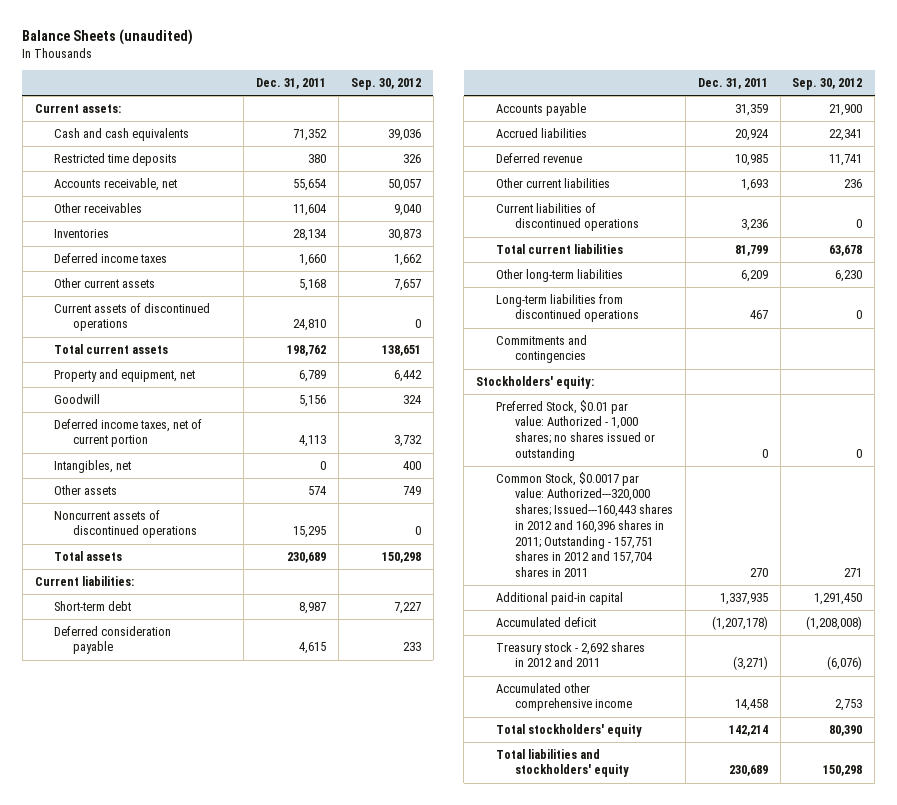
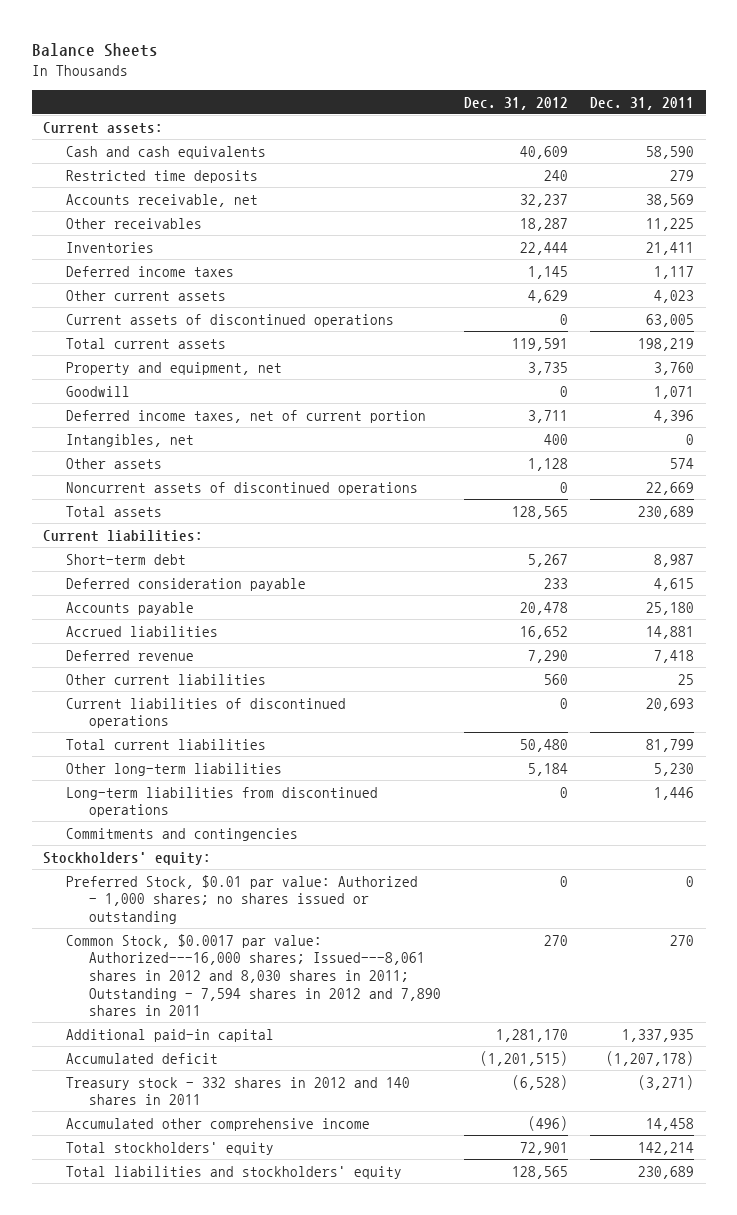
[22,29,194,46] Balance Sheets (unaudited) -> [31,42,158,57] Balance Sheets
[350,78,421,91] Sep. 30, 2012 -> none
none -> [463,96,568,110] Dec. 31, 2012
[293,128,328,141] 71,352 -> [646,145,695,159] 58,590
[308,153,327,163] 380 -> [670,169,695,181] 279
[293,178,327,191] 55,654 -> [646,193,695,207] 38,569
[293,203,327,216] 11,604 -> [646,217,695,231] 11,225
[293,228,327,241] 28,134 -> [646,241,695,255] 21,411
[299,253,327,266] 1,660 -> [654,265,695,279] 1,117
[299,278,327,291] 5,168 -> [654,289,695,303] 4,023
[293,319,327,332] 24,810 -> [646,313,695,327] 63,005
[287,344,327,356] 198,762 -> [638,337,695,351] 198,219
[299,369,327,382] 6,789 -> [654,361,695,375] 3,760
[299,394,327,407] 5,156 -> [654,385,695,399] 1,071
[299,435,327,448] 4,113 -> [654,409,695,423] 4,396
[293,526,327,539] 15,295 -> [646,481,695,495] 22,669
[734,103,768,116] 31,359 -> [646,601,695,615] 25,180
[734,128,768,141] 20,924 -> [646,625,695,639] 14,881
[734,153,768,166] 10,985 -> [654,649,695,663] 7,418
[740,178,768,191] 1,693 -> [678,673,695,685] 25
[740,219,768,232] 3,236 -> [646,697,695,711] 20,693
[740,269,768,282] 6,209 -> [654,762,695,776] 5,230
[749,310,768,320] 467 -> [654,786,695,800] 1,446
[495,471,674,577] Common Stock, $0.0017 par value: Authorized---320,000 shares; Issued---160,443 shares in 2012 and 160,396 shares in 2011; Outstanding - 157,751 shares in 2012 and 157,704 shares in 2011 -> [66,933,442,1017] Common Stock, $0.0017 par value: Authorized---16,000 shares; Issued---8,061 shares in 2012 and 8,030 shares in 2011; Outstanding - 7,594 shares in 2012 and 7,890 shares in 2011
[495,641,645,668] Treasury stock - 2,692 shares in 2012 and 2011 -> [66,1076,411,1106] Treasury stock - 332 shares in 2012 and 140 shares in 2011

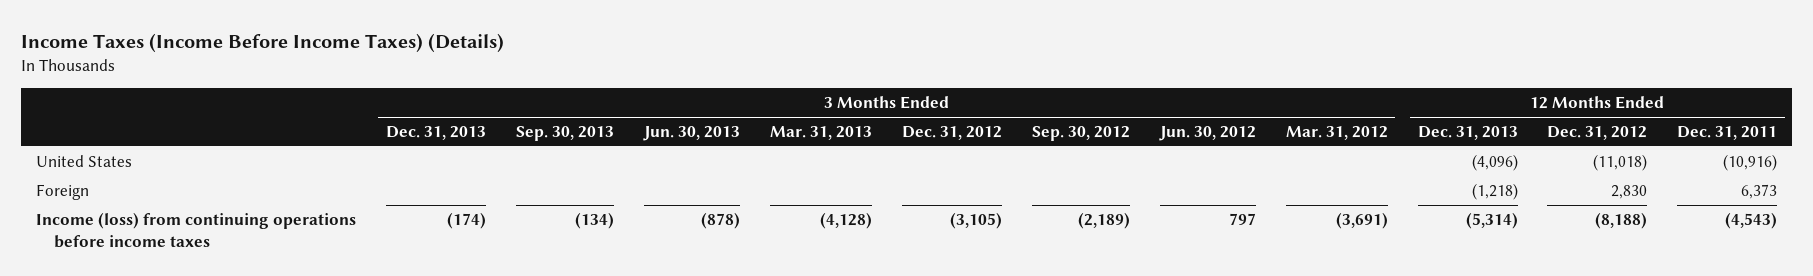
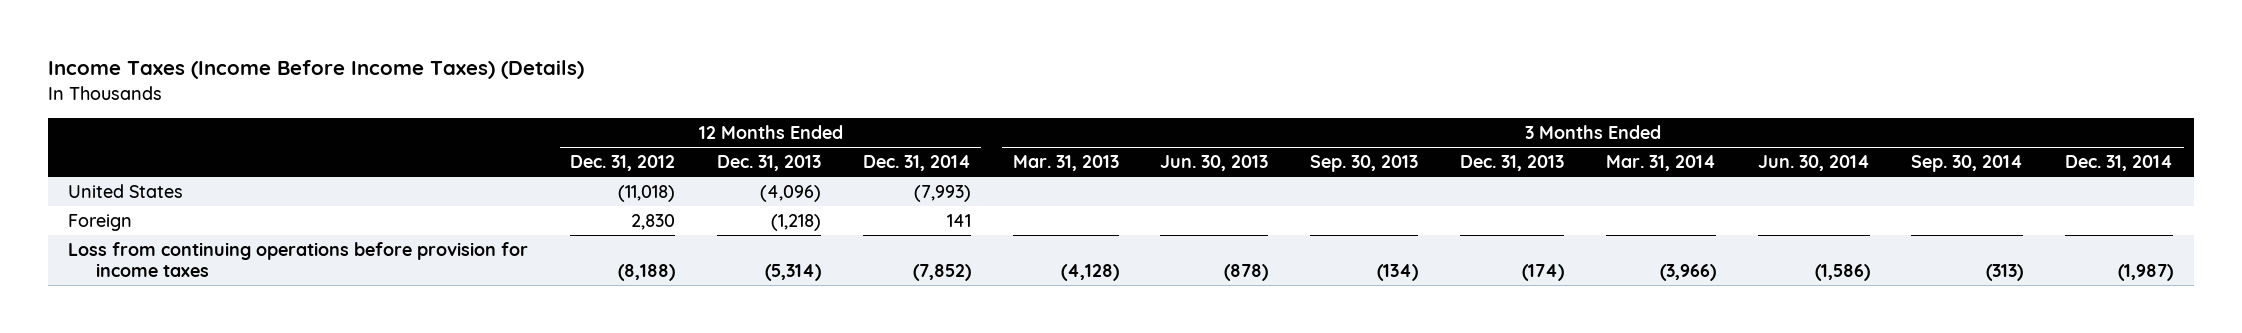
[901,126,1002,141] Dec. 31, 2012 -> none
[1031,126,1130,142] Sep. 30, 2012 -> none
[1158,126,1256,142] Jun. 30, 2012 -> none
[1285,126,1388,141] Mar. 31, 2012 -> none
[1677,126,1778,141] Dec. 31, 2011 -> none
none -> [862,155,971,172] Dec. 31, 2014
none -> [1605,155,1716,172] Mar. 31, 2014
none -> [1757,155,1870,172] Jun. 30, 2014
none -> [1911,155,2024,173] Sep. 30, 2014
none -> [2065,155,2174,172] Dec. 31, 2014
[35,212,356,248] Income (loss) from continuing operations before income taxes -> [68,242,529,277] Loss from continuing operations before provision for income taxes

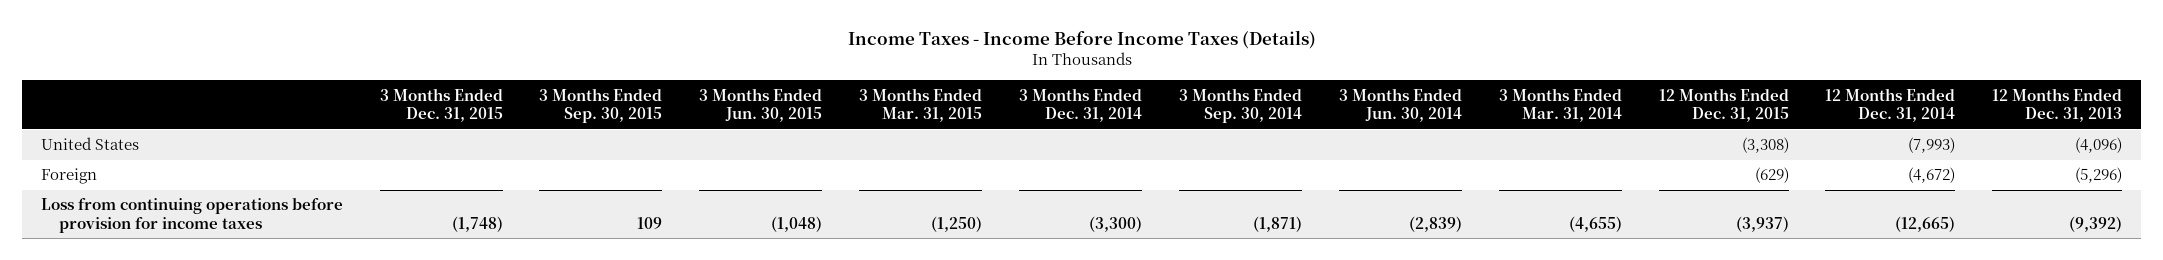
[47,60,584,80] Income Taxes (Income Before Income Taxes) (Details) -> [847,30,1316,50] Income Taxes - Income Before Income Taxes (Details)
[570,155,676,172] Dec. 31, 2012 -> none
[1012,155,1119,172] Mar. 31, 2013 -> none
[1160,155,1269,172] Jun. 30, 2013 -> none
[1310,155,1419,173] Sep. 30, 2013 -> none
[1460,155,1565,172] Dec. 31, 2013 -> none
none -> [379,87,503,123] 3 Months Ended Dec. 31, 2015
none -> [539,87,663,124] 3 Months Ended Sep. 30, 2015
none -> [699,87,823,123] 3 Months Ended Jun. 30, 2015
none -> [859,87,983,123] 3 Months Ended Mar. 31, 2015
none -> [1658,87,1789,123] 12 Months Ended Dec. 31, 2015
[771,214,822,232] (1,218) -> [2075,167,2123,184] (5,296)
[946,214,971,228] 141 -> [1908,167,1956,184] (4,672)
[765,263,822,281] (5,314) -> [2069,216,2123,233] (9,392)
[912,263,971,281] (7,852) -> [1895,216,1956,233] (12,665)
[1659,263,1716,281] (3,966) -> [1568,216,1622,233] (4,655)
[1814,263,1870,281] (1,586) -> [1408,216,1462,233] (2,839)
[1986,263,2024,281] (313) -> [1252,216,1302,233] (1,871)
[2118,263,2174,281] (1,987) -> [1089,216,1143,233] (3,300)

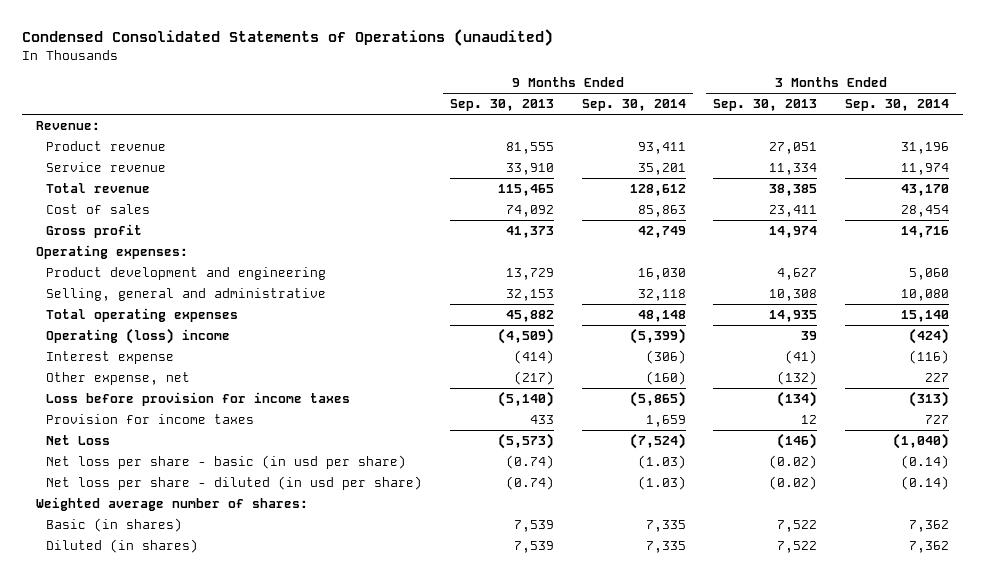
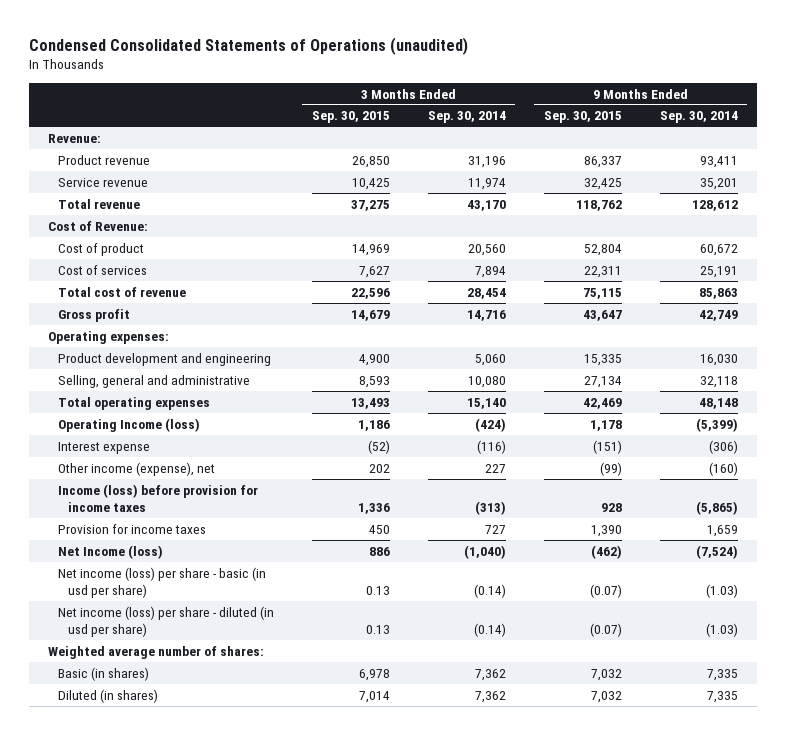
[450,99,555,112] Sep. 30, 2013 -> none
[713,99,818,112] Sep. 30, 2013 -> none
none -> [311,111,390,124] Sep. 30, 2015
none -> [543,111,622,124] Sep. 30, 2015
none -> [48,220,149,231] Cost of Revenue:
none -> [57,242,144,256] Cost of product
none -> [57,264,147,275] Cost of services
[46,203,151,214] Cost of sales -> [57,286,186,297] Total cost of revenue
[46,327,231,344] Operating (loss) income -> [57,417,200,432] Operating Income (loss)
[46,371,191,385] Other expense, net -> [57,461,215,476] Other income (expense), net
[46,391,351,406] Loss before provision for income taxes -> [57,483,258,512] Income (loss) before provision for income taxes
[46,434,111,445] Net Loss -> [57,544,163,559] Net Income (loss)
[46,454,407,469] Net loss per share - basic (in usd per share) -> [57,566,266,598] Net income (loss) per share - basic (in usd per share)
[46,475,423,490] Net loss per share - diluted (in usd per share) -> [57,605,274,637] Net income (loss) per share - diluted (in usd per share)

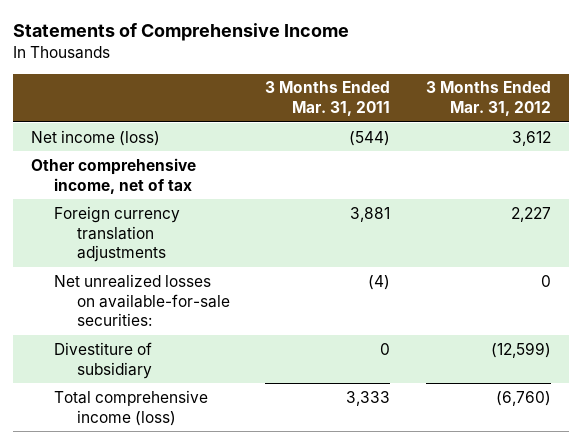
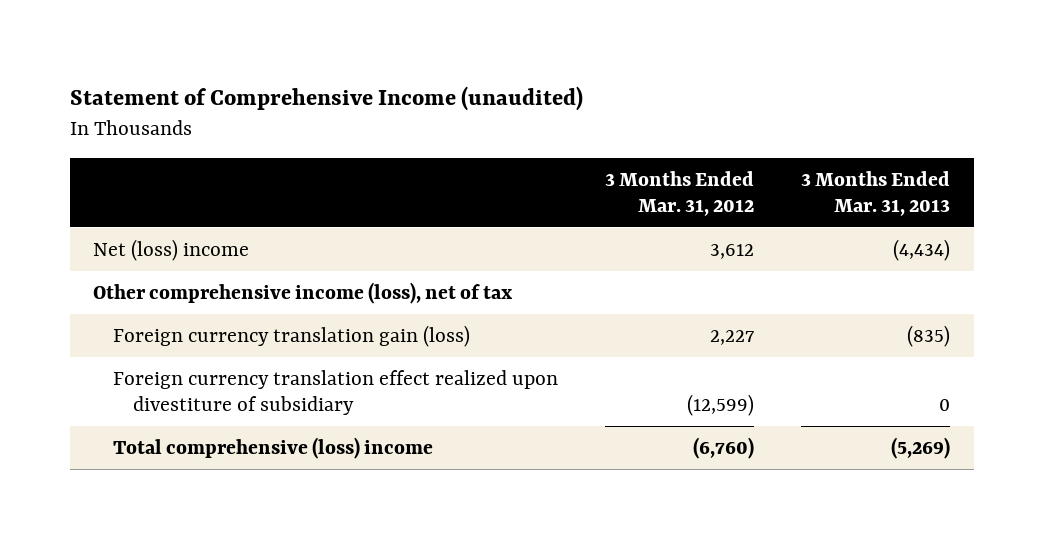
[12,23,349,42] Statements of Comprehensive Income -> [69,85,583,111] Statement of Comprehensive Income (unaudited)
[265,81,391,117] 3 Months Ended Mar. 31, 2011 -> none
none -> [801,170,951,216] 3 Months Ended Mar. 31, 2013
[53,273,230,327] Net unrealized losses on available-for-sale securities: -> none
[30,129,160,146] Net income (loss) -> [93,238,250,261] Net (loss) income
[30,157,196,194] Other comprehensive income, net of tax -> [93,281,514,304] Other comprehensive income (loss), net of tax
[53,205,180,263] Foreign currency translation adjustments -> [113,324,471,347] Foreign currency translation gain (loss)
[53,341,152,379] Divestiture of subsidiary -> [113,369,559,416] Foreign currency translation effect realized upon divestiture of subsidiary
[53,389,208,426] Total comprehensive income (loss) -> [113,436,434,459] Total comprehensive (loss) income

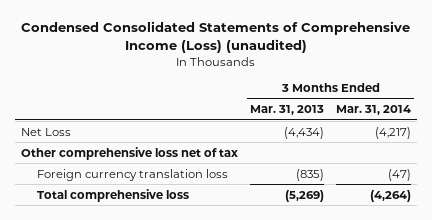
[69,85,583,111] Statement of Comprehensive Income (unaudited) -> [20,21,410,54] Condensed Consolidated Statements of Comprehensive Income (Loss) (unaudited)
[605,170,755,216] 3 Months Ended Mar. 31, 2012 -> none
none -> [336,105,412,116] Mar. 31, 2014
[113,369,559,416] Foreign currency translation effect realized upon divestiture of subsidiary -> none
[93,238,250,261] Net (loss) income -> [20,127,71,136] Net Loss
[93,281,514,304] Other comprehensive income (loss), net of tax -> [20,146,238,160] Other comprehensive loss net of tax
[113,324,471,347] Foreign currency translation gain (loss) -> [36,168,228,181] Foreign currency translation loss
[113,436,434,459] Total comprehensive (loss) income -> [36,188,189,202] Total comprehensive loss

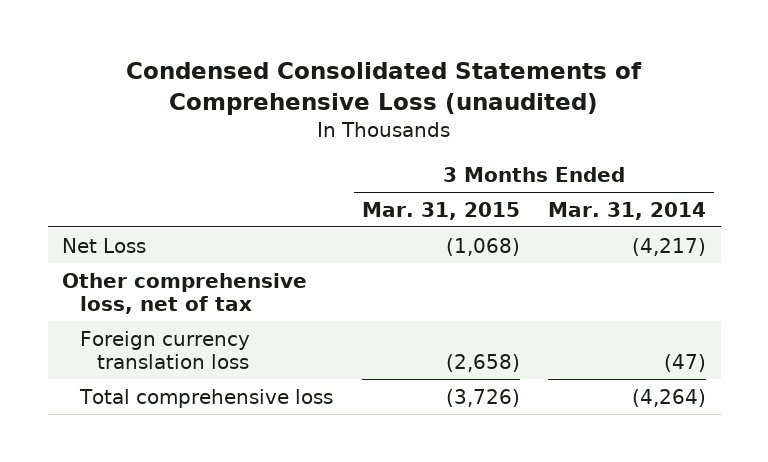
[20,21,410,54] Condensed Consolidated Statements of Comprehensive Income (Loss) (unaudited) -> [126,61,643,115] Condensed Consolidated Statements of Comprehensive Loss (unaudited)
[249,105,324,116] Mar. 31, 2013 -> none
none -> [361,201,520,220] Mar. 31, 2015
[20,146,238,160] Other comprehensive loss net of tax -> [62,272,308,315] Other comprehensive loss, net of tax

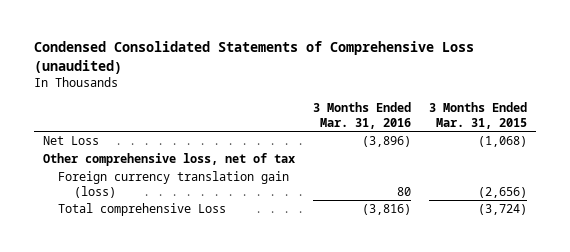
[548,201,707,220] Mar. 31, 2014 -> none
none -> [312,101,411,129] 3 Months Ended Mar. 31, 2016
[79,330,250,370] Foreign currency translation loss -> [58,171,290,198] Foreign currency translation gain (loss)
[445,354,520,373] (2,658) -> [477,186,527,198] (2,656)
[78,388,333,408] Total comprehensive loss -> [58,203,227,217] Total comprehensive Loss
[445,388,520,407] (3,726) -> [477,204,527,216] (3,724)

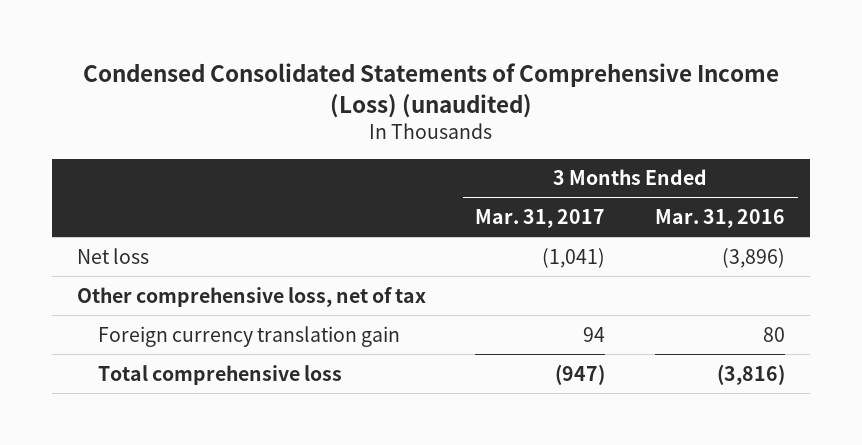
[33,41,474,74] Condensed Consolidated Statements of Comprehensive Loss (unaudited) -> [82,63,779,118] Condensed Consolidated Statements of Comprehensive Income (Loss) (unaudited)
[428,101,527,129] 3 Months Ended Mar. 31, 2015 -> none
none -> [475,208,606,228] Mar. 31, 2017
[42,136,99,146] Net Loss -> [76,247,149,264] Net loss
[58,171,290,198] Foreign currency translation gain (loss) -> [97,325,400,347] Foreign currency translation gain
[58,203,227,217] Total comprehensive Loss -> [97,364,342,385] Total comprehensive loss

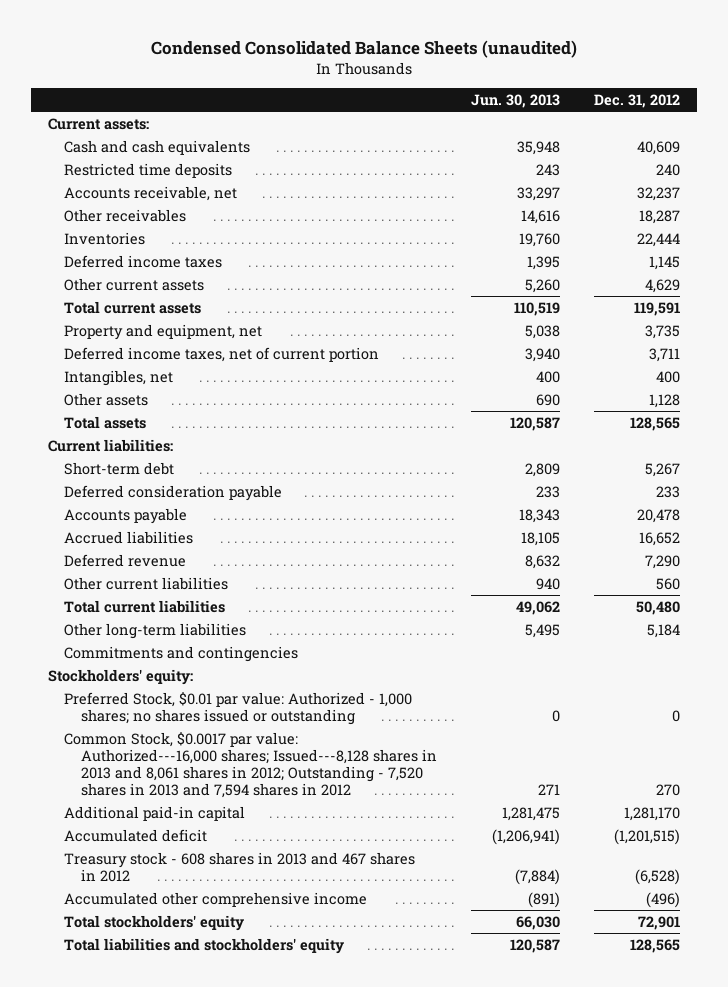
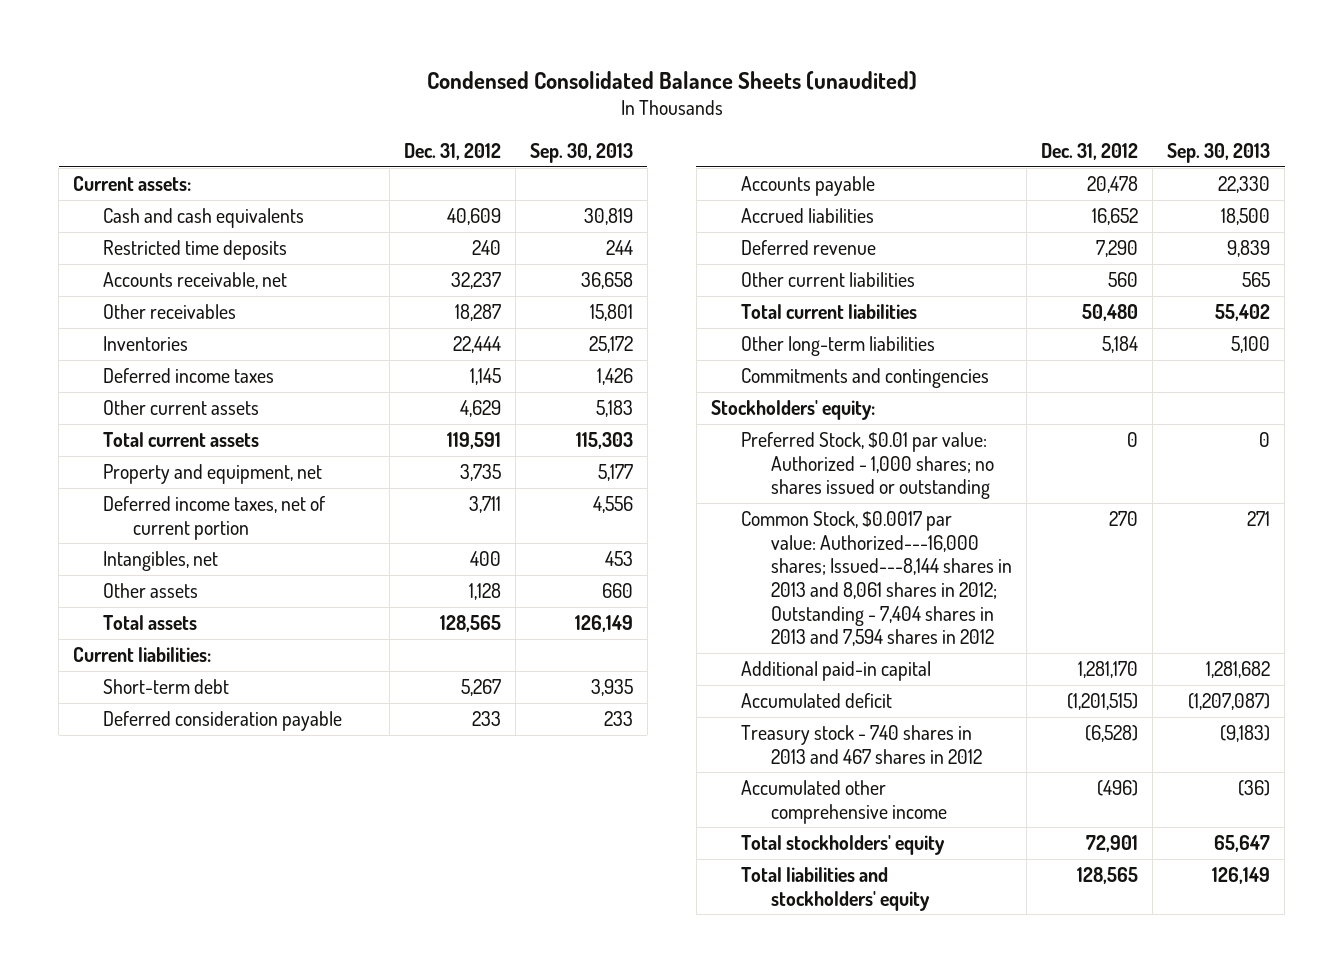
[470,94,560,109] Jun. 30, 2013 -> none
none -> [529,142,633,163] Sep. 30, 2013
[64,731,437,798] Common Stock, $0.0017 par value: Authorized---16,000 shares; Issued---8,128 shares in 2013 and 8,061 shares in 2012; Outstanding - 7,520 shares in 2013 and 7,594 shares in 2012 -> [740,510,1012,647] Common Stock, $0.0017 par value: Authorized---16,000 shares; Issued---8,144 shares in 2013 and 8,061 shares in 2012; Outstanding - 7,404 shares in 2013 and 7,594 shares in 2012
[64,851,416,882] Treasury stock - 608 shares in 2013 and 467 shares in 2012 -> [740,724,982,764] Treasury stock - 740 shares in 2013 and 467 shares in 2012

